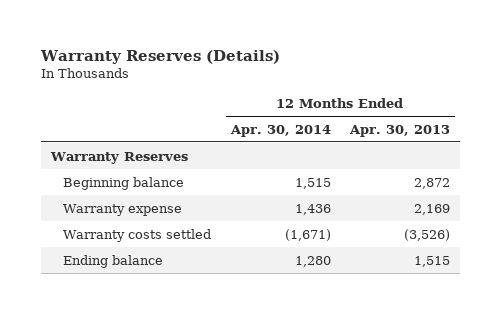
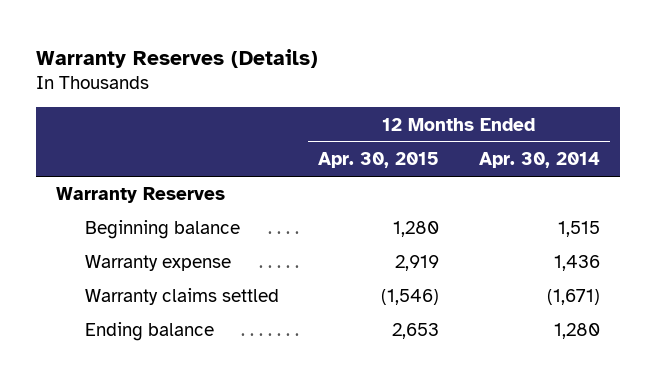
[348,124,450,137] Apr. 30, 2013 -> none
none -> [318,152,440,169] Apr. 30, 2015
[63,228,212,242] Warranty costs settled -> [84,288,279,306] Warranty claims settled

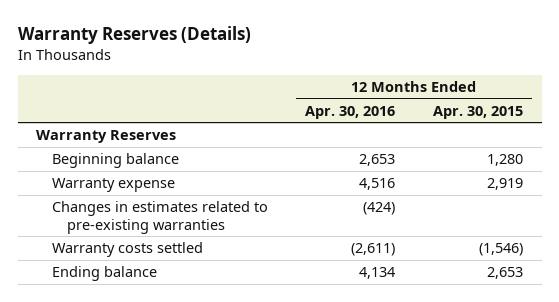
[478,152,600,169] Apr. 30, 2014 -> none
none -> [305,105,396,119] Apr. 30, 2016
none -> [51,201,268,234] Changes in estimates related to pre-existing warranties
[84,288,279,306] Warranty claims settled -> [51,242,203,258] Warranty costs settled

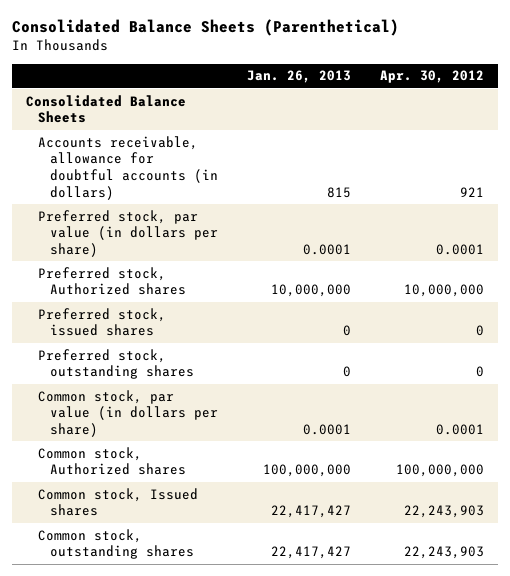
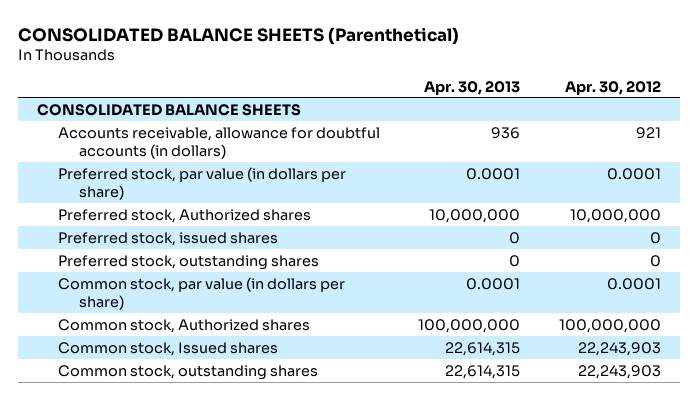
[11,19,399,37] Consolidated Balance Sheets (Parenthetical) -> [17,26,459,45] CONSOLIDATED BALANCE SHEETS (Parenthetical)
[246,70,351,84] Jan. 26, 2013 -> none
none -> [424,80,521,95] Apr. 30, 2013
[26,94,187,124] Consolidated Balance Sheets -> [36,103,301,116] CONSOLIDATED BALANCE SHEETS

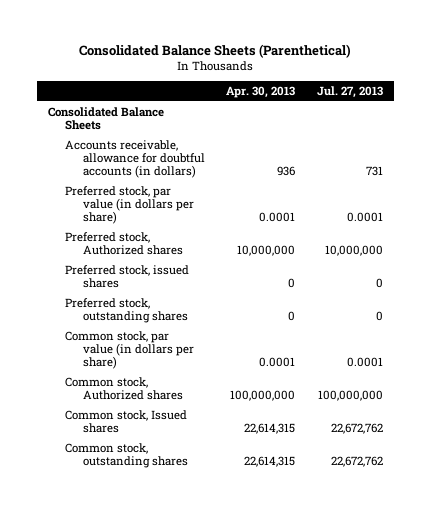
[17,26,459,45] CONSOLIDATED BALANCE SHEETS (Parenthetical) -> [79,43,352,58] Consolidated Balance Sheets (Parenthetical)
[564,80,661,95] Apr. 30, 2012 -> none
none -> [316,86,383,99] Jul. 27, 2013
[36,103,301,116] CONSOLIDATED BALANCE SHEETS -> [47,106,164,131] Consolidated Balance Sheets

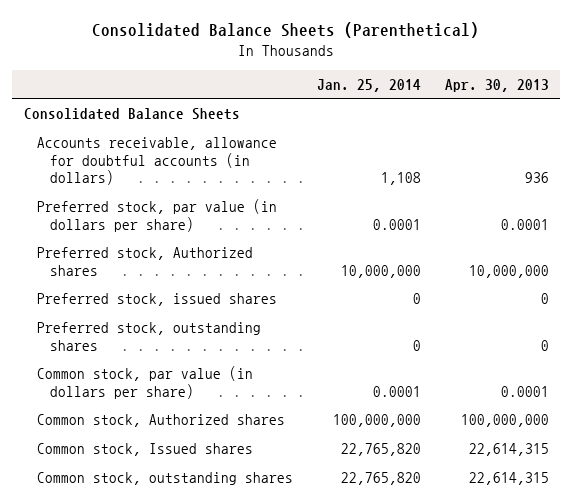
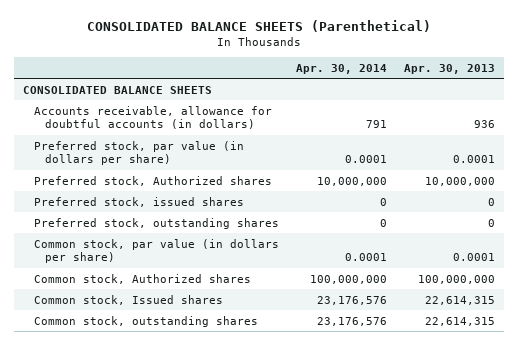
[92,22,480,39] Consolidated Balance Sheets (Parenthetical) -> [86,20,431,33] CONSOLIDATED BALANCE SHEETS (Parenthetical)
[316,78,421,92] Jan. 25, 2014 -> none
none -> [295,63,387,74] Apr. 30, 2014
[24,108,241,121] Consolidated Balance Sheets -> [22,85,212,94] CONSOLIDATED BALANCE SHEETS

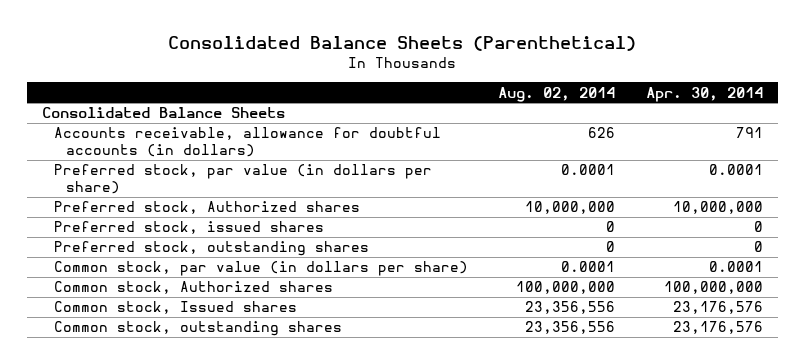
[86,20,431,33] CONSOLIDATED BALANCE SHEETS (Parenthetical) -> [168,35,637,51] Consolidated Balance Sheets (Parenthetical)
[404,63,496,74] Apr. 30, 2013 -> none
none -> [498,86,616,102] Aug. 02, 2014
[22,85,212,94] CONSOLIDATED BALANCE SHEETS -> [42,107,286,119] Consolidated Balance Sheets

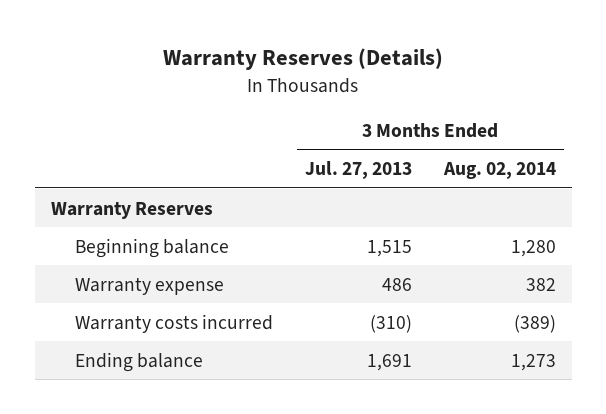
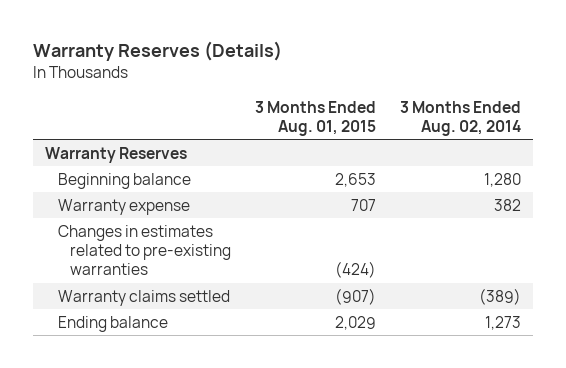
[304,161,412,180] Jul. 27, 2013 -> none
none -> [255,100,377,136] 3 Months Ended Aug. 01, 2015
none -> [57,224,232,276] Changes in estimates related to pre-existing warranties
[75,313,274,333] Warranty costs incurred -> [57,289,230,306] Warranty claims settled

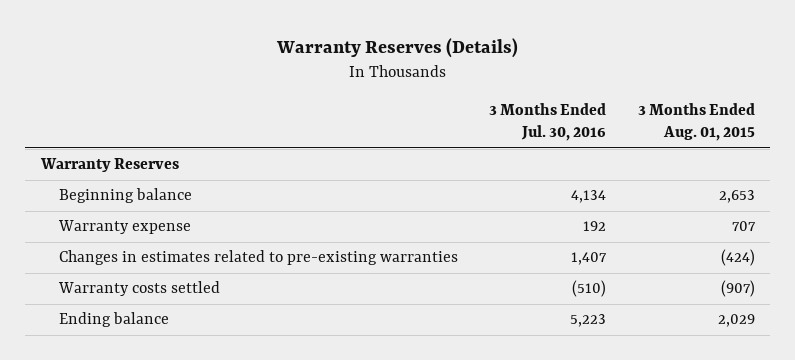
[399,100,521,136] 3 Months Ended Aug. 02, 2014 -> none
none -> [489,102,607,142] 3 Months Ended Jul. 30, 2016
[57,289,230,306] Warranty claims settled -> [58,281,221,297] Warranty costs settled

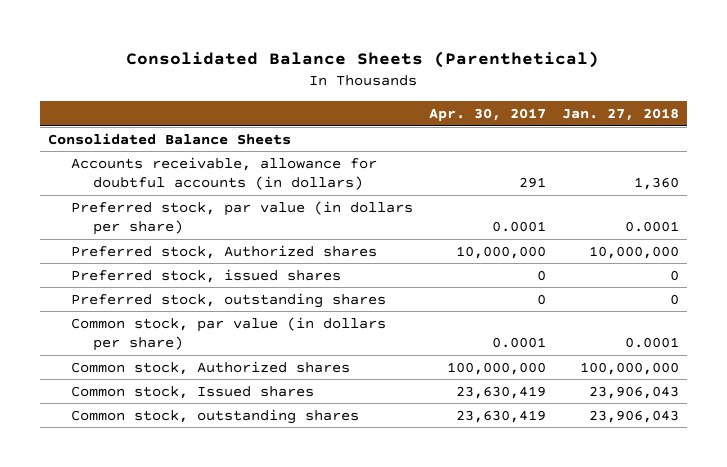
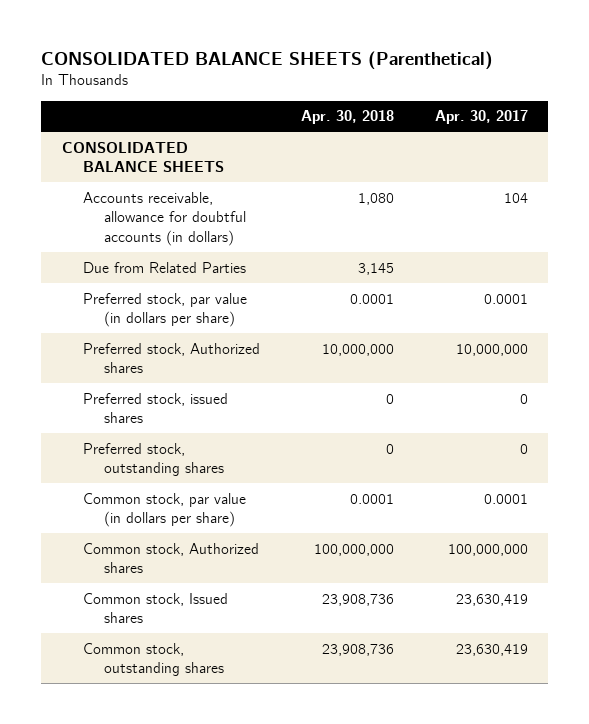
[126,51,600,69] Consolidated Balance Sheets (Parenthetical) -> [41,50,494,70] CONSOLIDATED BALANCE SHEETS (Parenthetical)
[561,108,679,122] Jan. 27, 2018 -> none
none -> [300,110,394,125] Apr. 30, 2018
[47,132,291,145] Consolidated Balance Sheets -> [61,141,224,173] CONSOLIDATED BALANCE SHEETS
[518,177,546,189] 291 -> [503,192,528,203] 104
none -> [82,261,246,273] Due from Related Parties

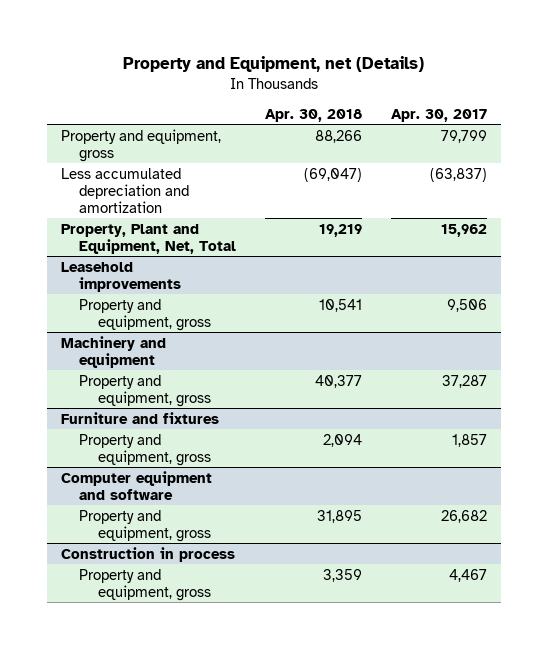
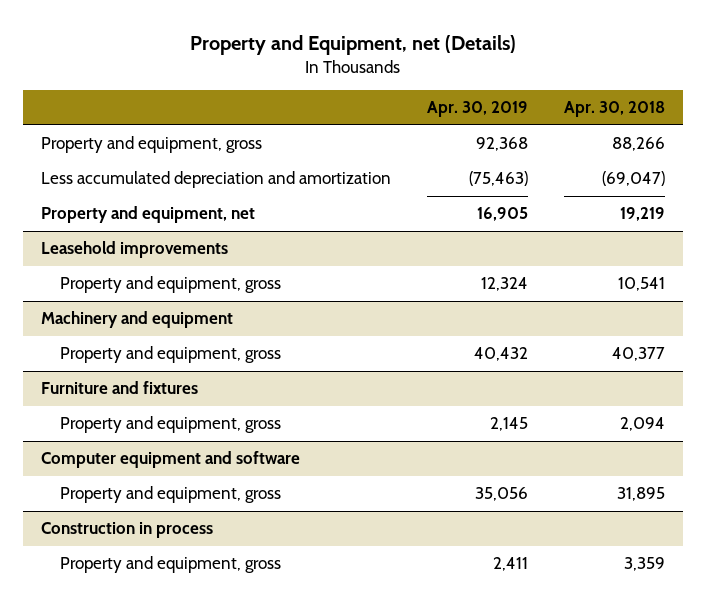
[390,108,487,122] Apr. 30, 2017 -> none
none -> [426,101,528,118] Apr. 30, 2019
[60,223,237,254] Property, Plant and Equipment, Net, Total -> [40,206,255,224] Property and equipment, net

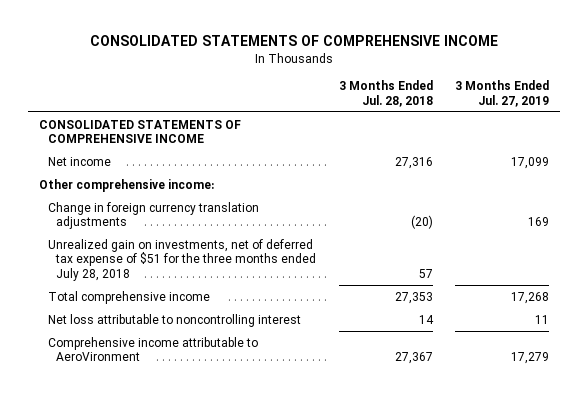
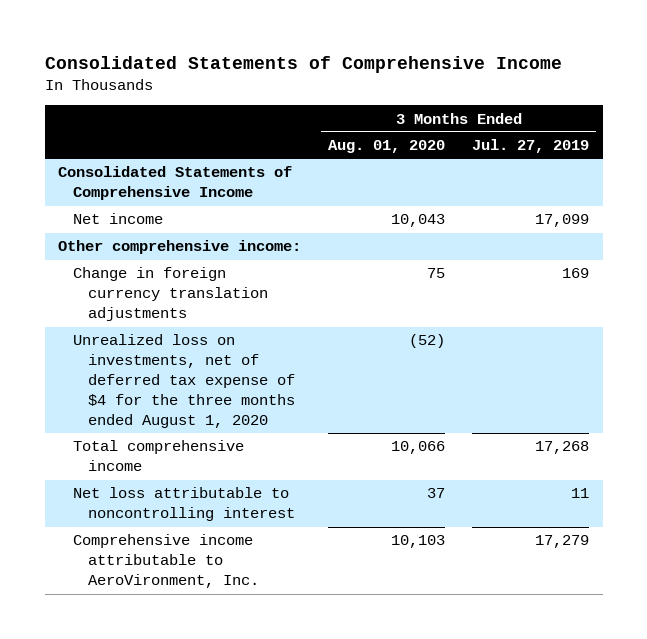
[89,35,498,47] CONSOLIDATED STATEMENTS OF COMPREHENSIVE INCOME -> [44,55,562,73] Consolidated Statements of Comprehensive Income
[338,80,433,107] 3 Months Ended Jul. 28, 2018 -> none
none -> [328,140,446,154] Aug. 01, 2020
[38,119,241,144] CONSOLIDATED STATEMENTS OF COMPREHENSIVE INCOME -> [58,166,293,201] Consolidated Statements of Comprehensive Income
[47,238,317,281] Unrealized gain on investments, net of deferred tax expense of $51 for the three months ended July 28, 2018 -> [73,334,296,429] Unrealized loss on investments, net of deferred tax expense of $4 for the three months ended August 1, 2020
[47,336,258,362] Comprehensive income attributable to AeroVironment -> [73,534,260,589] Comprehensive income attributable to AeroVironment, Inc.

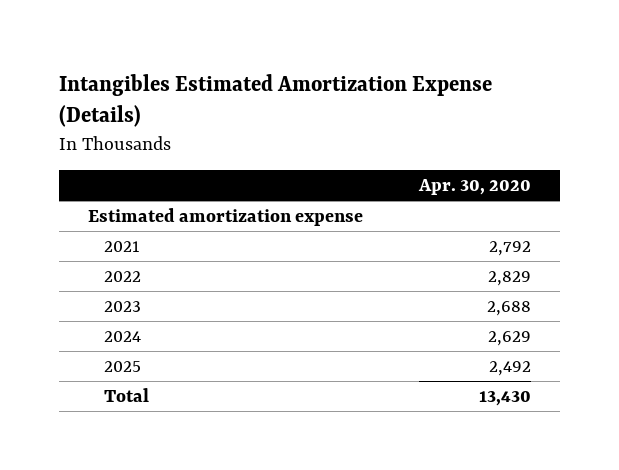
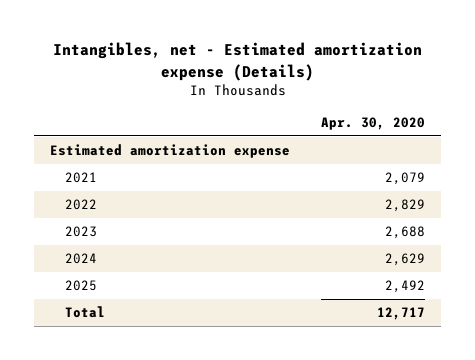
[59,73,493,128] Intangibles Estimated Amortization Expense (Details) -> [52,42,422,81] Intangibles, net - Estimated amortization expense (Details)
[489,240,532,256] 2,792 -> [385,172,426,186] 2,079
[479,390,532,406] 13,430 -> [377,307,426,321] 12,717

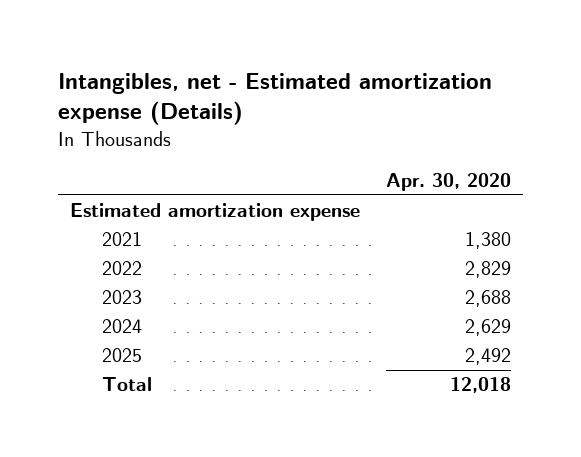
[385,172,426,186] 2,079 -> [464,232,511,250] 1,380
[377,307,426,321] 12,717 -> [449,377,511,394] 12,018

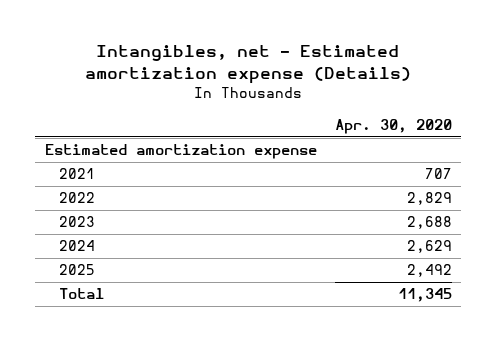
[464,232,511,250] 1,380 -> [424,168,452,180] 707
[449,377,511,394] 12,018 -> [397,288,452,303] 11,345

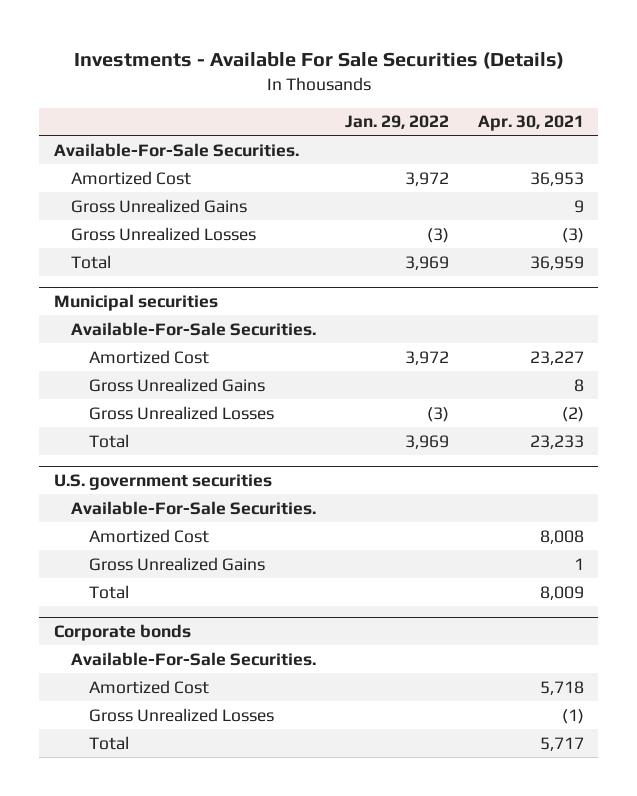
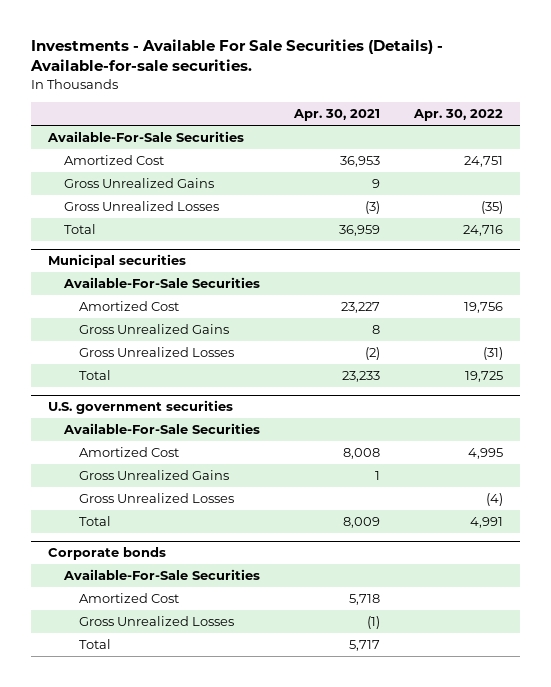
[73,52,564,70] Investments - Available For Sale Securities (Details) -> [29,39,443,72] Investments - Available For Sale Securities (Details) - Available-for-sale securities.
[345,115,450,130] Jan. 29, 2022 -> none
none -> [413,109,504,122] Apr. 30, 2022
[53,142,299,157] Available-For-Sale Securities. -> [47,131,245,143] Available-For-Sale Securities
[71,321,317,336] Available-For-Sale Securities. -> [62,277,260,289] Available-For-Sale Securities
[71,500,317,515] Available-For-Sale Securities. -> [62,423,260,435] Available-For-Sale Securities
none -> [79,493,235,504] Gross Unrealized Losses
[71,651,317,666] Available-For-Sale Securities. -> [62,569,260,581] Available-For-Sale Securities

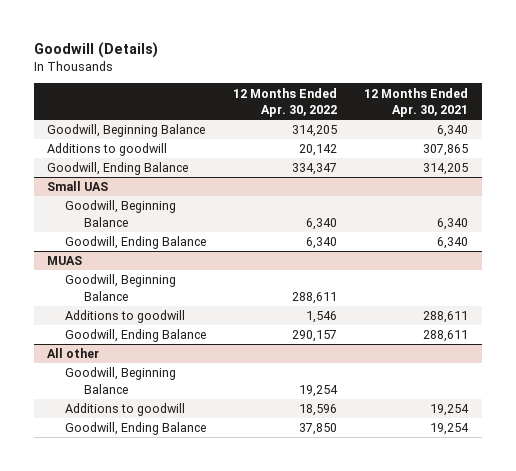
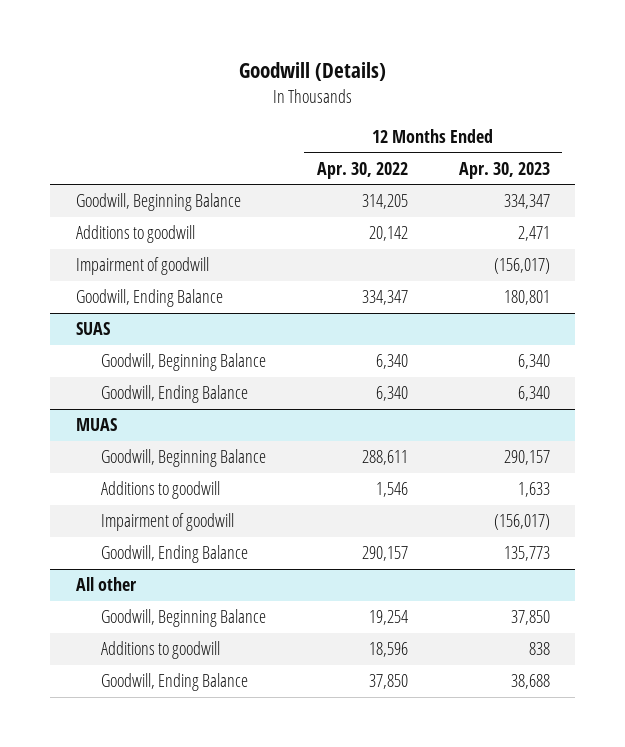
[364,87,469,118] 12 Months Ended Apr. 30, 2021 -> none
none -> [458,161,550,179] Apr. 30, 2023
none -> [75,257,209,276] Impairment of goodwill
[47,181,109,192] Small UAS -> [75,322,110,336] SUAS
none -> [101,513,235,532] Impairment of goodwill

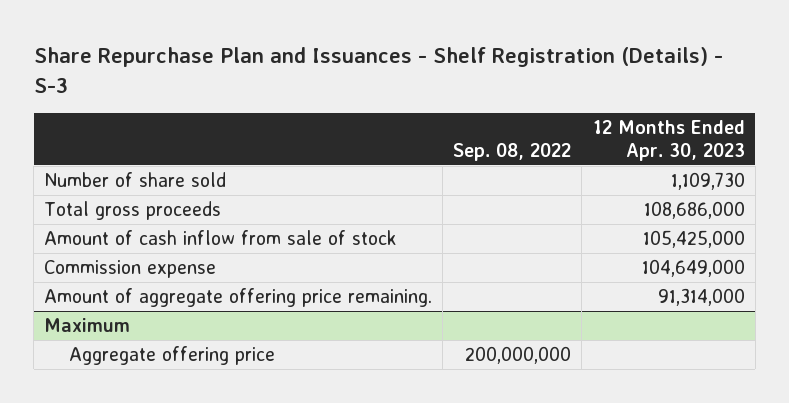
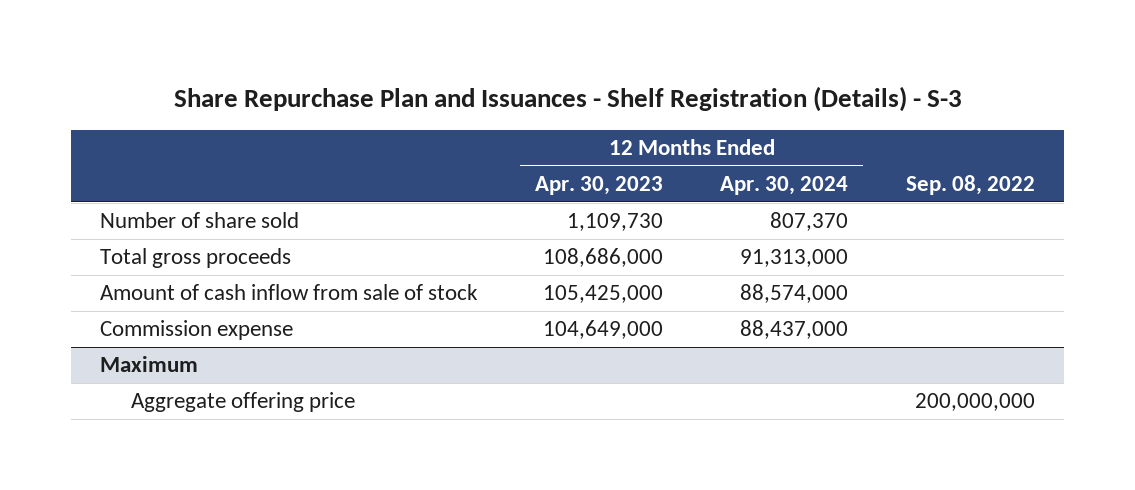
none -> [720,176,849,196] Apr. 30, 2024
[44,288,433,308] Amount of aggregate offering price remaining. -> none

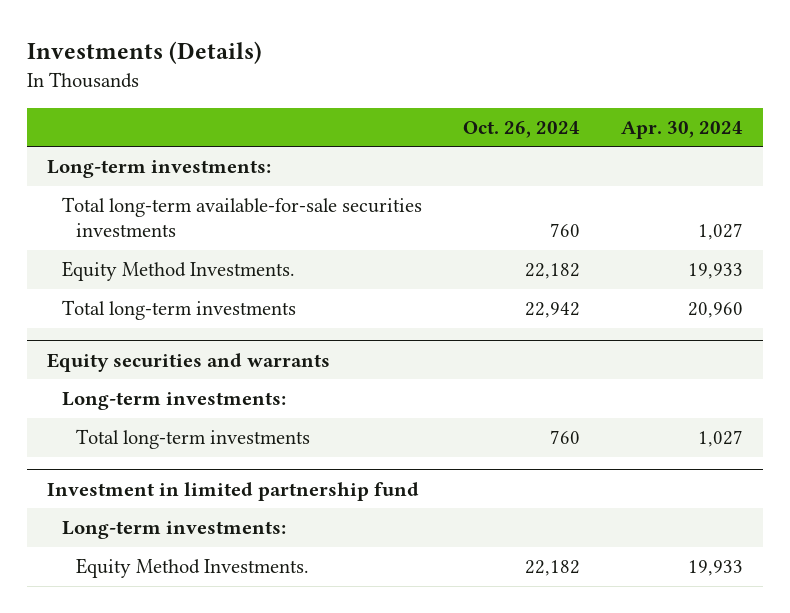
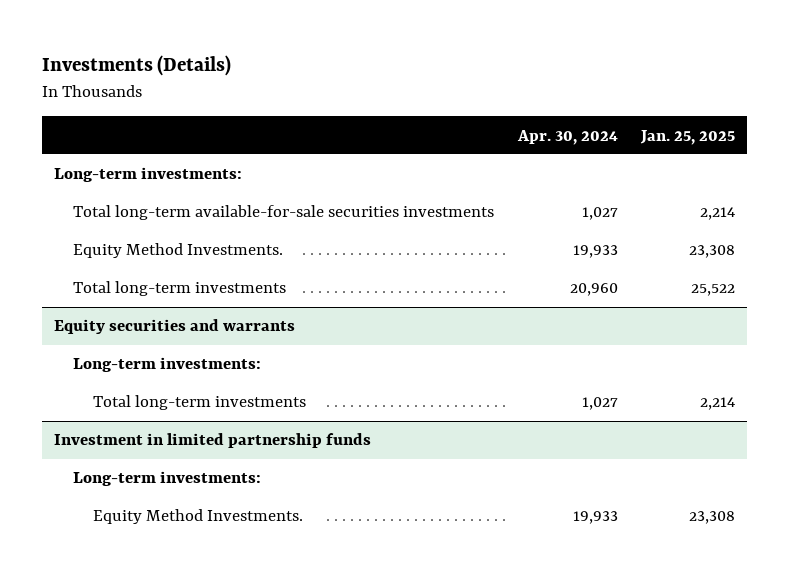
[462,120,580,138] Oct. 26, 2024 -> none
none -> [640,129,736,145] Jan. 25, 2025
[47,481,420,501] Investment in limited partnership fund -> [53,433,371,449] Investment in limited partnership funds

